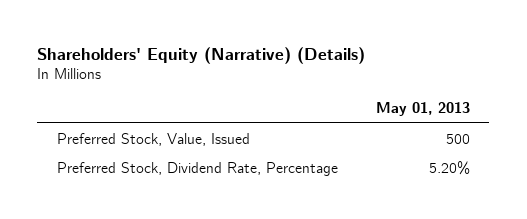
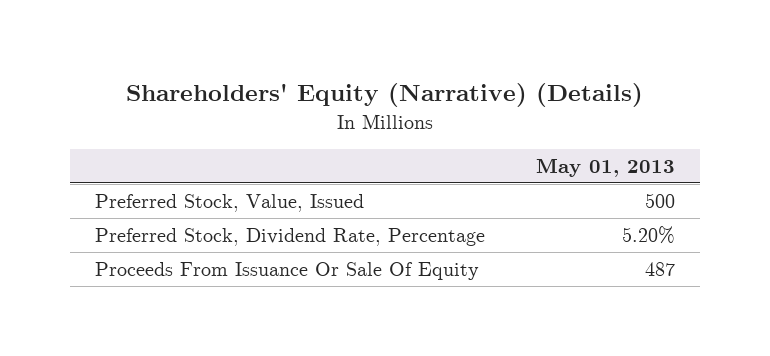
none -> [95,261,480,280] Proceeds From Issuance Or Sale Of Equity

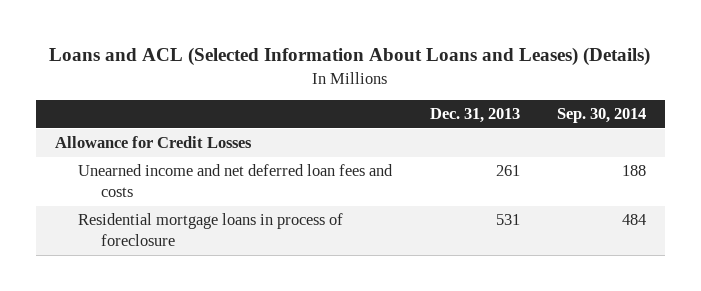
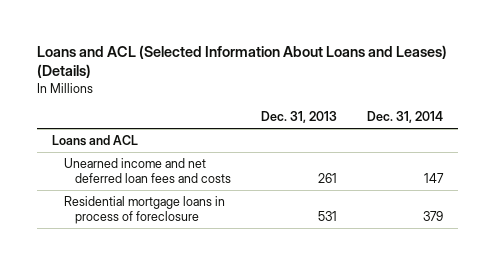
[557,108,647,124] Sep. 30, 2014 -> none
none -> [367,111,444,124] Dec. 31, 2014
[54,136,252,149] Allowance for Credit Losses -> [52,135,139,147] Loans and ACL

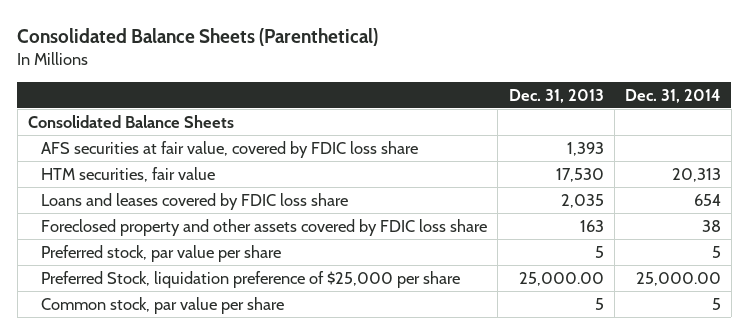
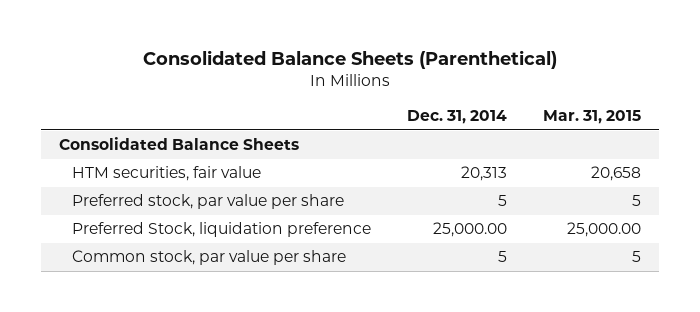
[508,88,604,103] Dec. 31, 2013 -> none
none -> [543,110,642,125] Mar. 31, 2015
[41,140,419,158] AFS securities at fair value, covered by FDIC loss share -> none
[41,192,349,210] Loans and leases covered by FDIC loss share -> none
[41,218,488,236] Foreclosed property and other assets covered by FDIC loss share -> none
[41,270,461,288] Preferred Stock, liquidation preference of $25,000 per share -> [72,222,372,238] Preferred Stock, liquidation preference

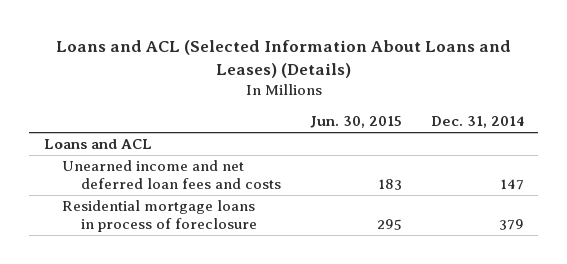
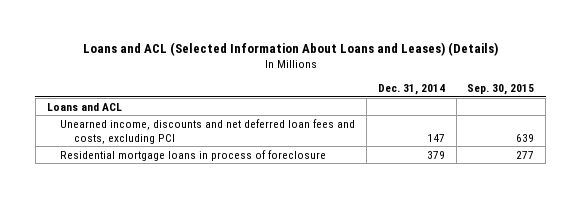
[309,116,402,129] Jun. 30, 2015 -> none
none -> [467,84,535,96] Sep. 30, 2015
[62,160,282,190] Unearned income and net deferred loan fees and costs -> [60,118,356,144] Unearned income, discounts and net deferred loan fees and costs, excluding PCI

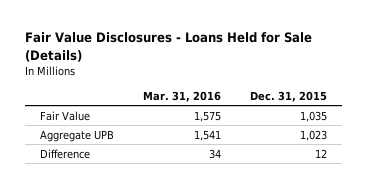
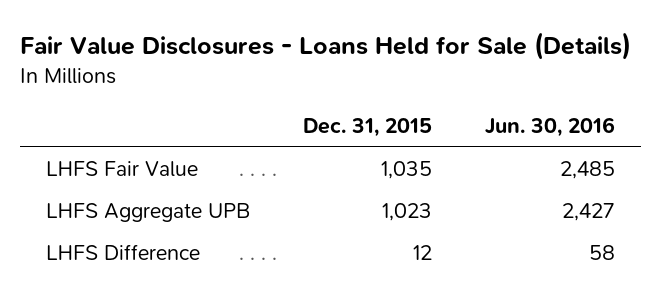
[142,90,221,102] Mar. 31, 2016 -> none
none -> [484,116,615,137] Jun. 30, 2016
[39,110,90,121] Fair Value -> [46,161,199,178] LHFS Fair Value
[39,129,114,142] Aggregate UPB -> [46,203,251,223] LHFS Aggregate UPB
[39,148,90,159] Difference -> [46,244,201,261] LHFS Difference

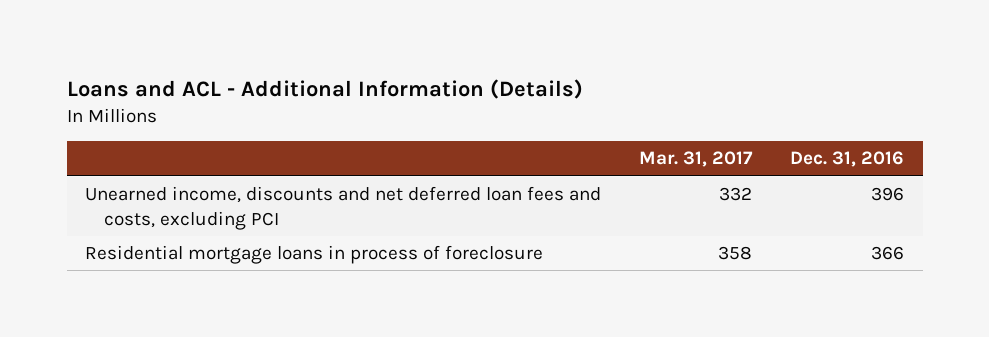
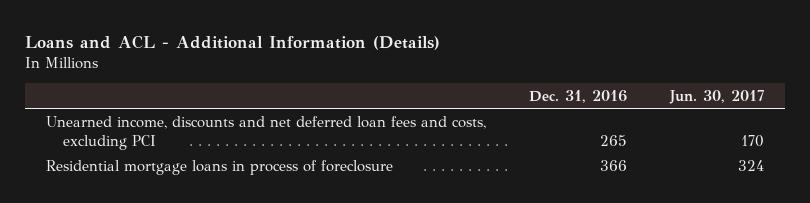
[639,151,754,168] Mar. 31, 2017 -> none
none -> [668,89,764,104] Jun. 30, 2017
[870,187,904,202] 396 -> [599,134,627,146] 265

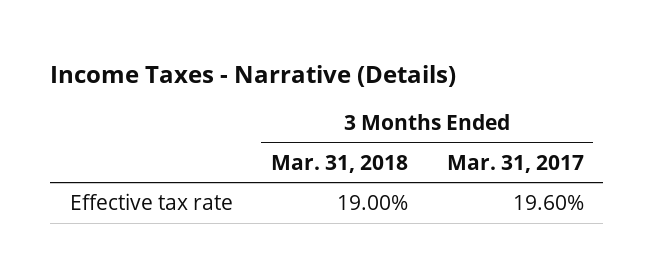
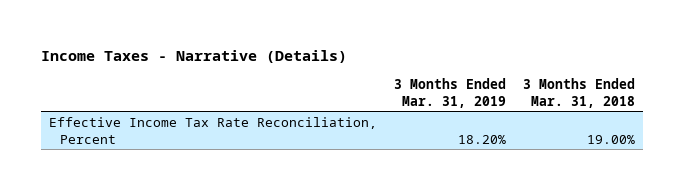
[446,155,584,174] Mar. 31, 2017 -> none
none -> [394,78,507,108] 3 Months Ended Mar. 31, 2019
[69,193,233,211] Effective tax rate -> [49,116,378,144] Effective Income Tax Rate Reconciliation, Percent

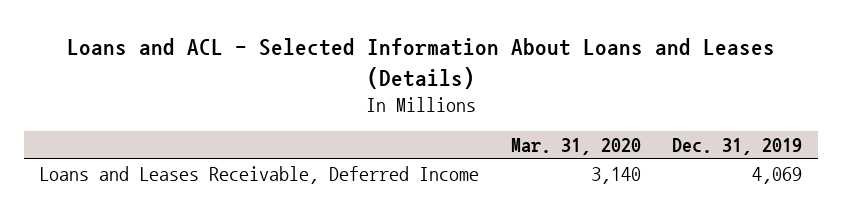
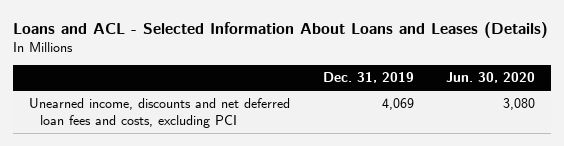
[510,138,641,156] Mar. 31, 2020 -> none
none -> [445,72,535,84] Jun. 30, 2020
[39,166,480,185] Loans and Leases Receivable, Deferred Income -> [29,98,291,128] Unearned income, discounts and net deferred loan fees and costs, excluding PCI

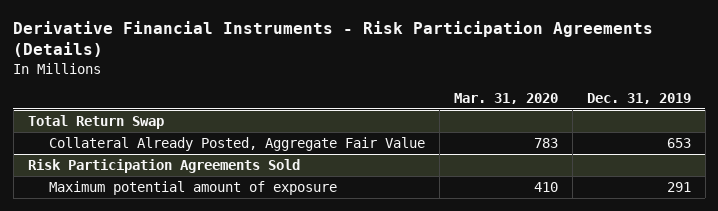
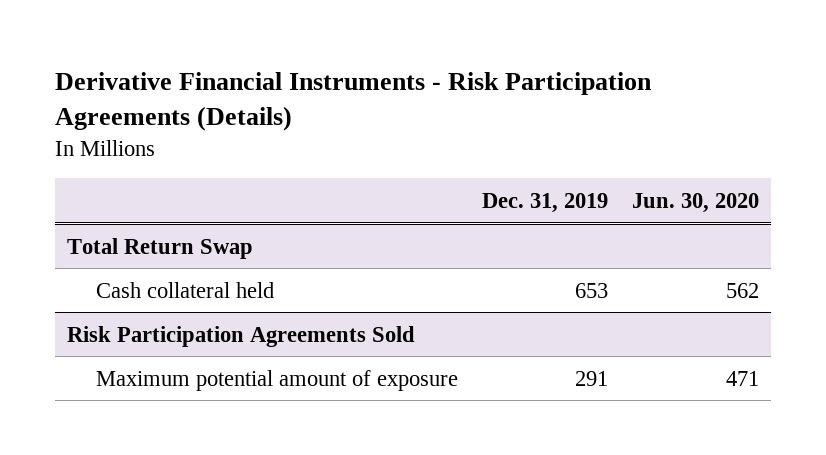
[453,93,558,105] Mar. 31, 2020 -> none
none -> [631,192,759,213] Jun. 30, 2020
[49,136,426,151] Collateral Already Posted, Aggregate Fair Value -> [95,281,274,298] Cash collateral held

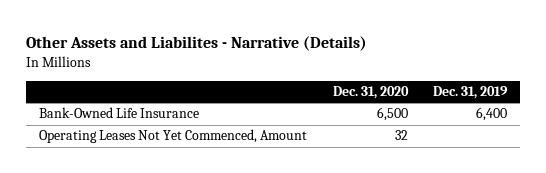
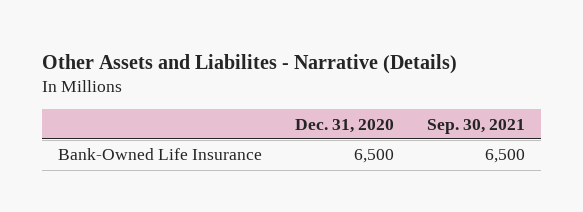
[432,86,508,100] Dec. 31, 2019 -> none
none -> [426,118,525,134] Sep. 30, 2021
[39,129,308,144] Operating Leases Not Yet Commenced, Amount -> none

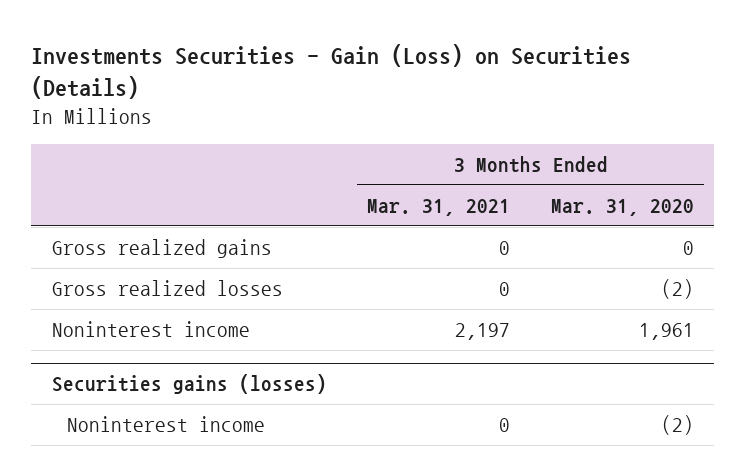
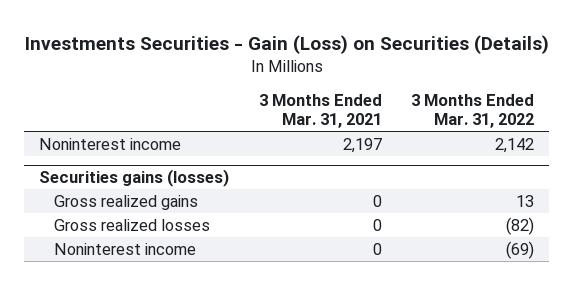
[551,198,695,216] Mar. 31, 2020 -> none
none -> [411,94,535,129] 3 Months Ended Mar. 31, 2022
[51,239,272,259] Gross realized gains -> none
[51,280,283,297] Gross realized losses -> none
none -> [53,194,198,210] Gross realized gains
none -> [53,218,210,231] Gross realized losses

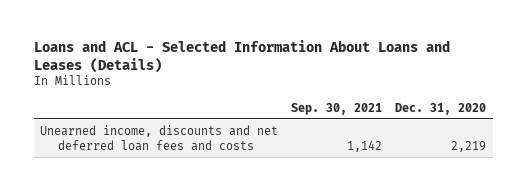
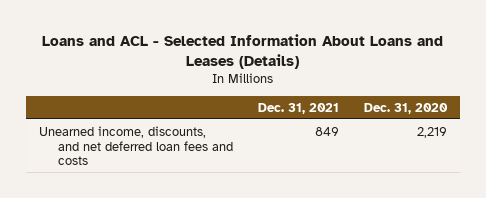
[291,103,383,116] Sep. 30, 2021 -> none
none -> [258,102,340,114] Dec. 31, 2021
[40,124,279,151] Unearned income, discounts and net deferred loan fees and costs -> [38,125,233,166] Unearned income, discounts, and net deferred loan fees and costs

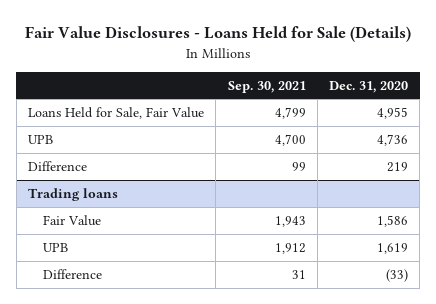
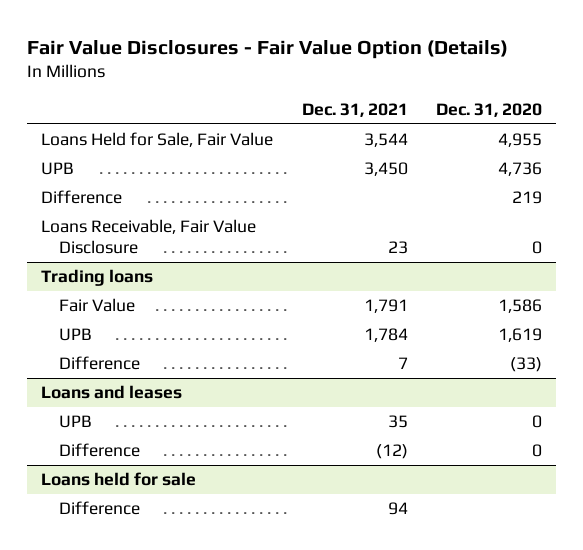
[25,26,412,43] Fair Value Disclosures - Loans Held for Sale (Details) -> [27,40,509,60] Fair Value Disclosures - Fair Value Option (Details)
[227,80,306,93] Sep. 30, 2021 -> none
none -> [301,102,408,117] Dec. 31, 2021
none -> [41,219,257,255] Loans Receivable, Fair Value Disclosure
none -> [41,385,183,400] Loans and leases
none -> [59,415,93,429] UPB
none -> [59,443,141,458] Difference
none -> [41,472,197,487] Loans held for sale
none -> [59,501,141,516] Difference

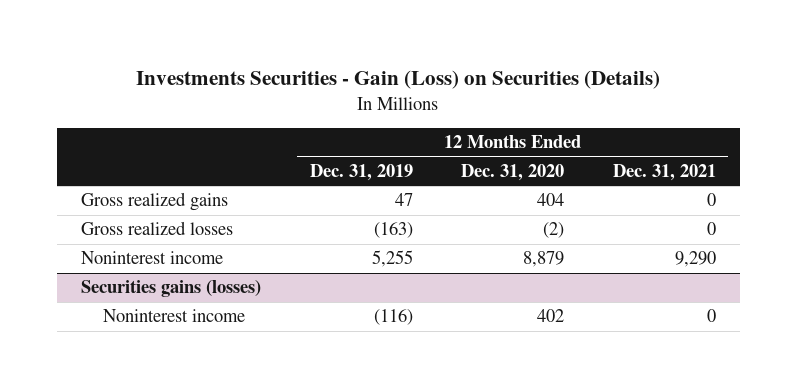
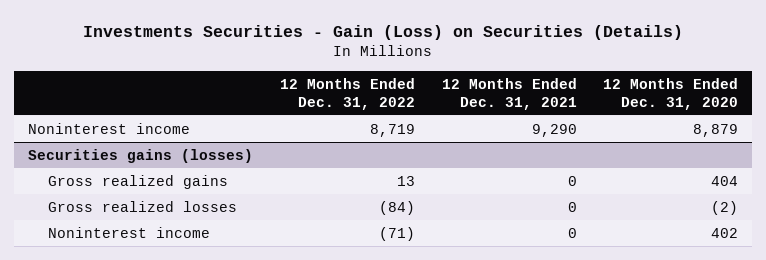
[309,163,413,181] Dec. 31, 2019 -> none
none -> [279,77,415,110] 12 Months Ended Dec. 31, 2022
[80,192,228,212] Gross realized gains -> none
[80,221,233,236] Gross realized losses -> none
none -> [48,174,229,189] Gross realized gains
none -> [48,200,238,212] Gross realized losses

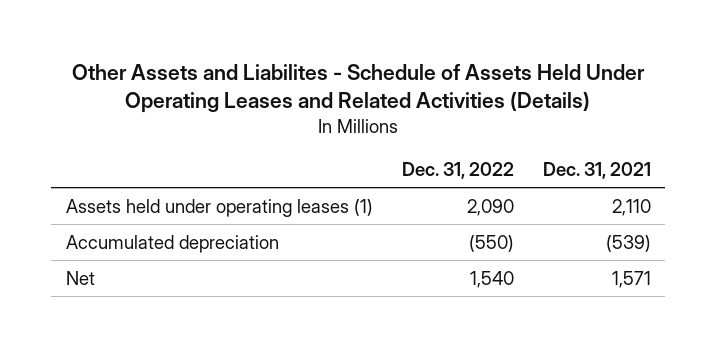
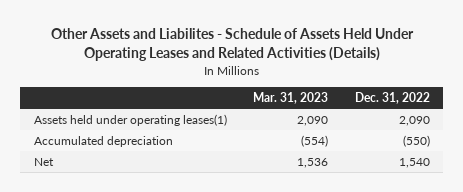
[542,162,651,180] Dec. 31, 2021 -> none
none -> [253,91,329,104] Mar. 31, 2023
[65,198,373,217] Assets held under operating leases (1) -> [33,114,227,127] Assets held under operating leases(1)

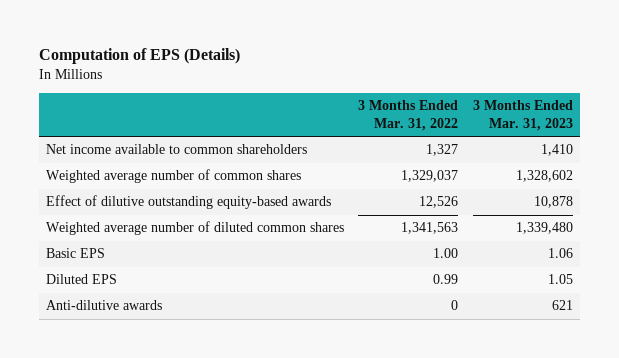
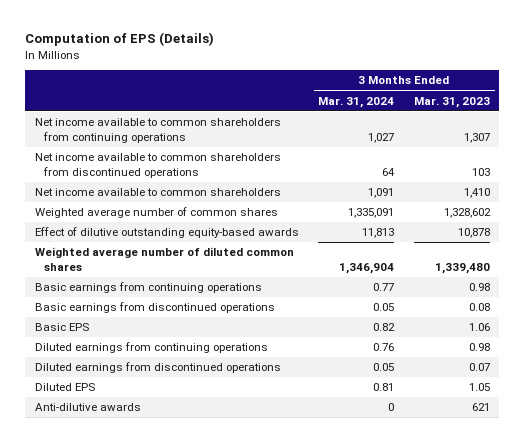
[358,100,459,131] 3 Months Ended Mar. 31, 2022 -> none
none -> [318,96,395,108] Mar. 31, 2024
none -> [35,118,282,143] Net income available to common shareholders from continuing operations
none -> [35,153,282,178] Net income available to common shareholders from discontinued operations
none -> [35,282,263,294] Basic earnings from continuing operations
none -> [35,302,276,314] Basic earnings from discontinued operations
none -> [35,342,269,354] Diluted earnings from continuing operations
none -> [35,362,282,374] Diluted earnings from discontinued operations

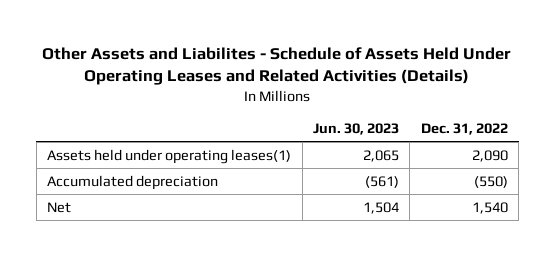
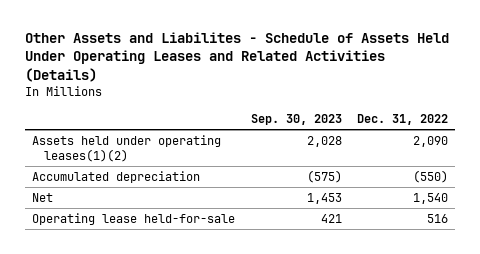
[312,122,399,135] Jun. 30, 2023 -> none
none -> [250,113,342,125] Sep. 30, 2023
[47,148,292,164] Assets held under operating leases(1) -> [32,135,222,163] Assets held under operating leases(1)(2)
none -> [32,213,236,226] Operating lease held-for-sale

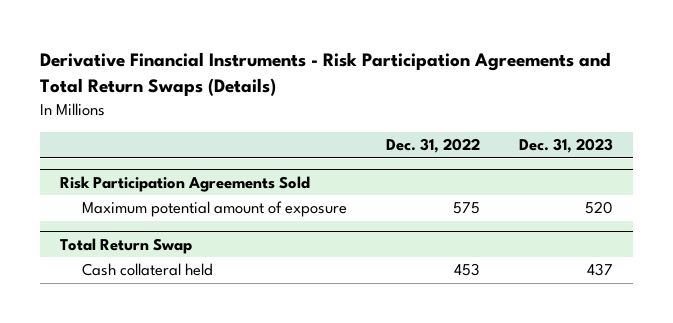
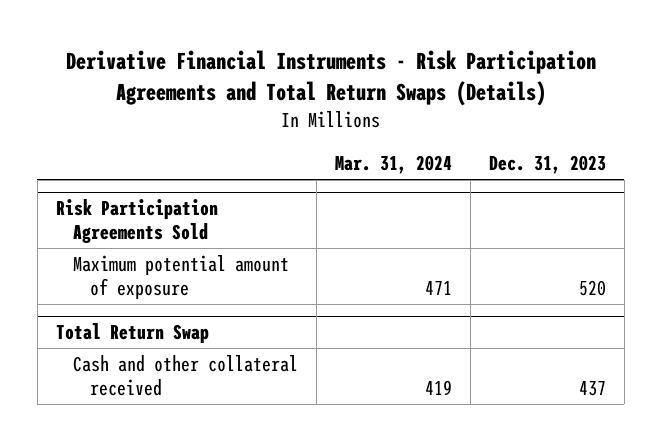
[386,138,481,154] Dec. 31, 2022 -> none
none -> [334,155,452,175] Mar. 31, 2024
[81,263,213,277] Cash collateral held -> [73,355,299,397] Cash and other collateral received

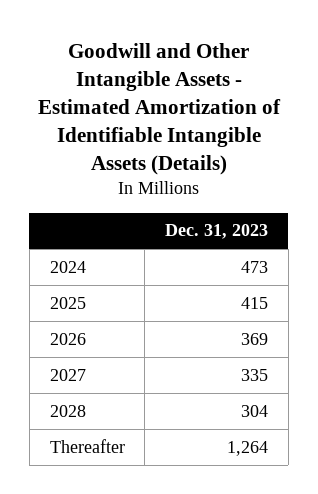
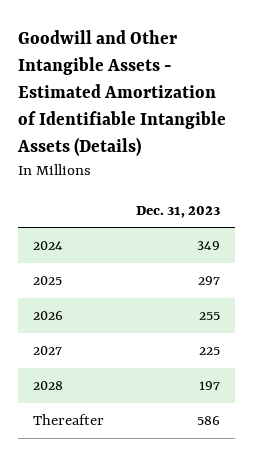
[241,260,269,273] 473 -> [196,241,220,251] 349
[241,296,269,309] 415 -> [197,276,220,286] 297
[241,332,269,345] 369 -> [198,312,220,321] 255
[241,368,269,381] 335 -> [198,347,220,356] 225
[241,404,269,417] 304 -> [198,381,220,391] 197
[227,440,269,456] 1,264 -> [196,416,220,426] 586

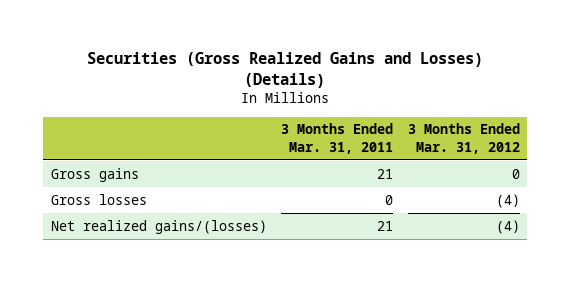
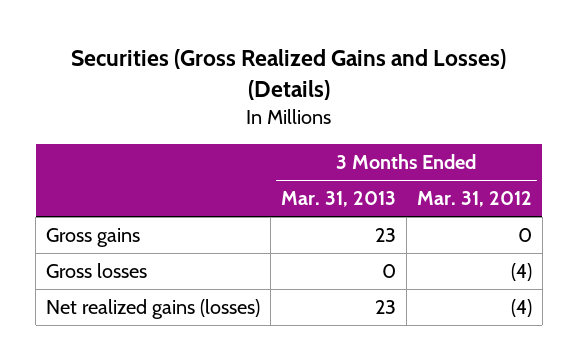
[281,123,394,154] 3 Months Ended Mar. 31, 2011 -> none
none -> [280,191,396,208] Mar. 31, 2013
[50,219,267,234] Net realized gains/(losses) -> [45,298,260,319] Net realized gains (losses)

